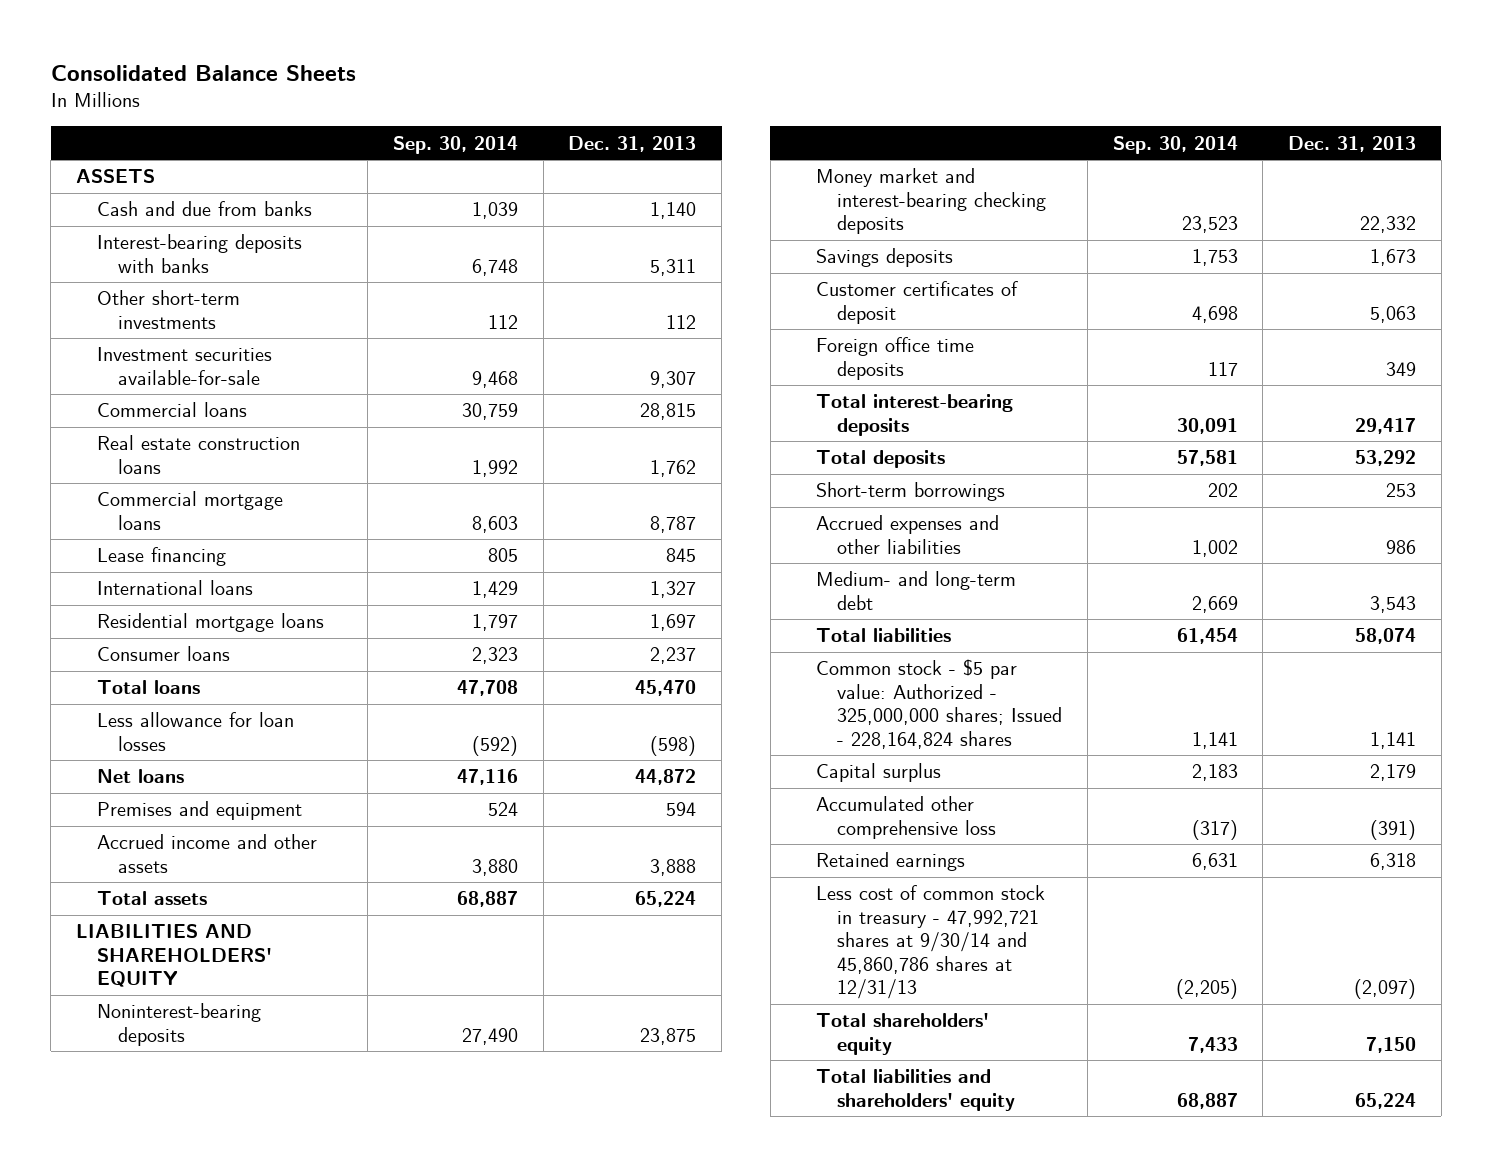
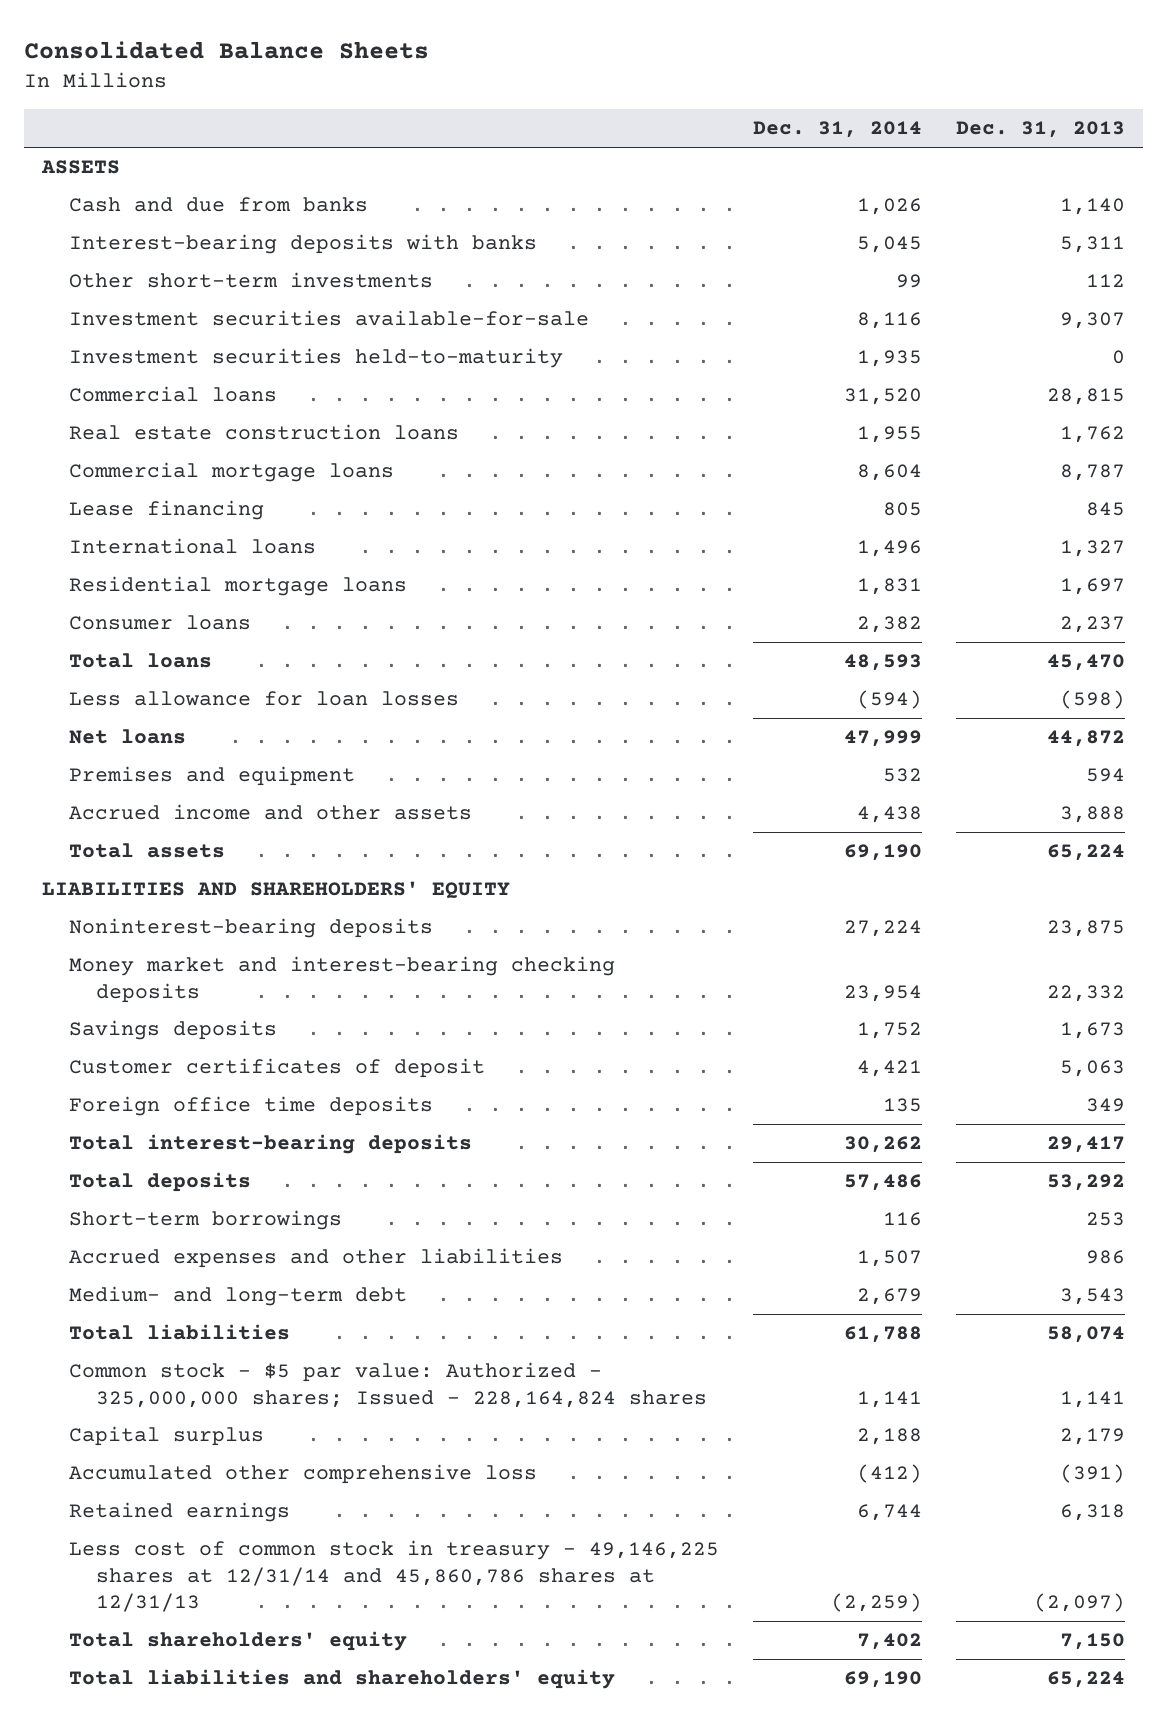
[393,135,519,154] Sep. 30, 2014 -> none
none -> [753,121,923,139] Dec. 31, 2014
none -> [68,348,563,369] Investment securities held-to-maturity
[816,885,1046,1000] Less cost of common stock in treasury - 47,992,721 shares at 9/30/14 and 45,860,786 shares at 12/31/13 -> [68,1540,719,1612] Less cost of common stock in treasury - 49,146,225 shares at 12/31/14 and 45,860,786 shares at 12/31/13

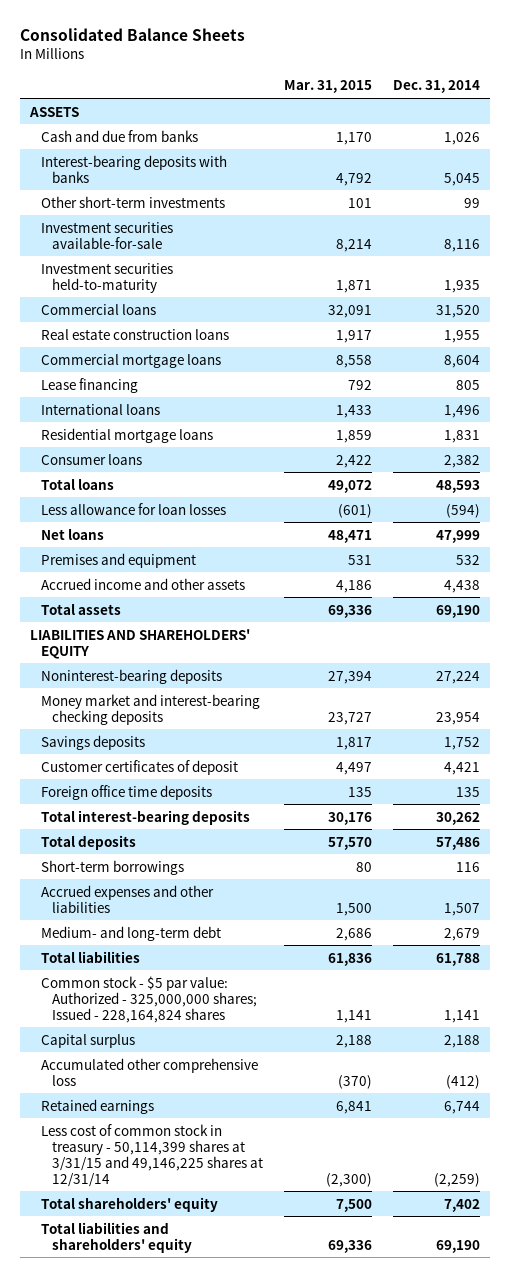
[956,121,1126,139] Dec. 31, 2013 -> none
none -> [283,80,372,94] Mar. 31, 2015
[68,1540,719,1612] Less cost of common stock in treasury - 49,146,225 shares at 12/31/14 and 45,860,786 shares at 12/31/13 -> [41,1123,263,1187] Less cost of common stock in treasury - 50,114,399 shares at 3/31/15 and 49,146,225 shares at 12/31/14

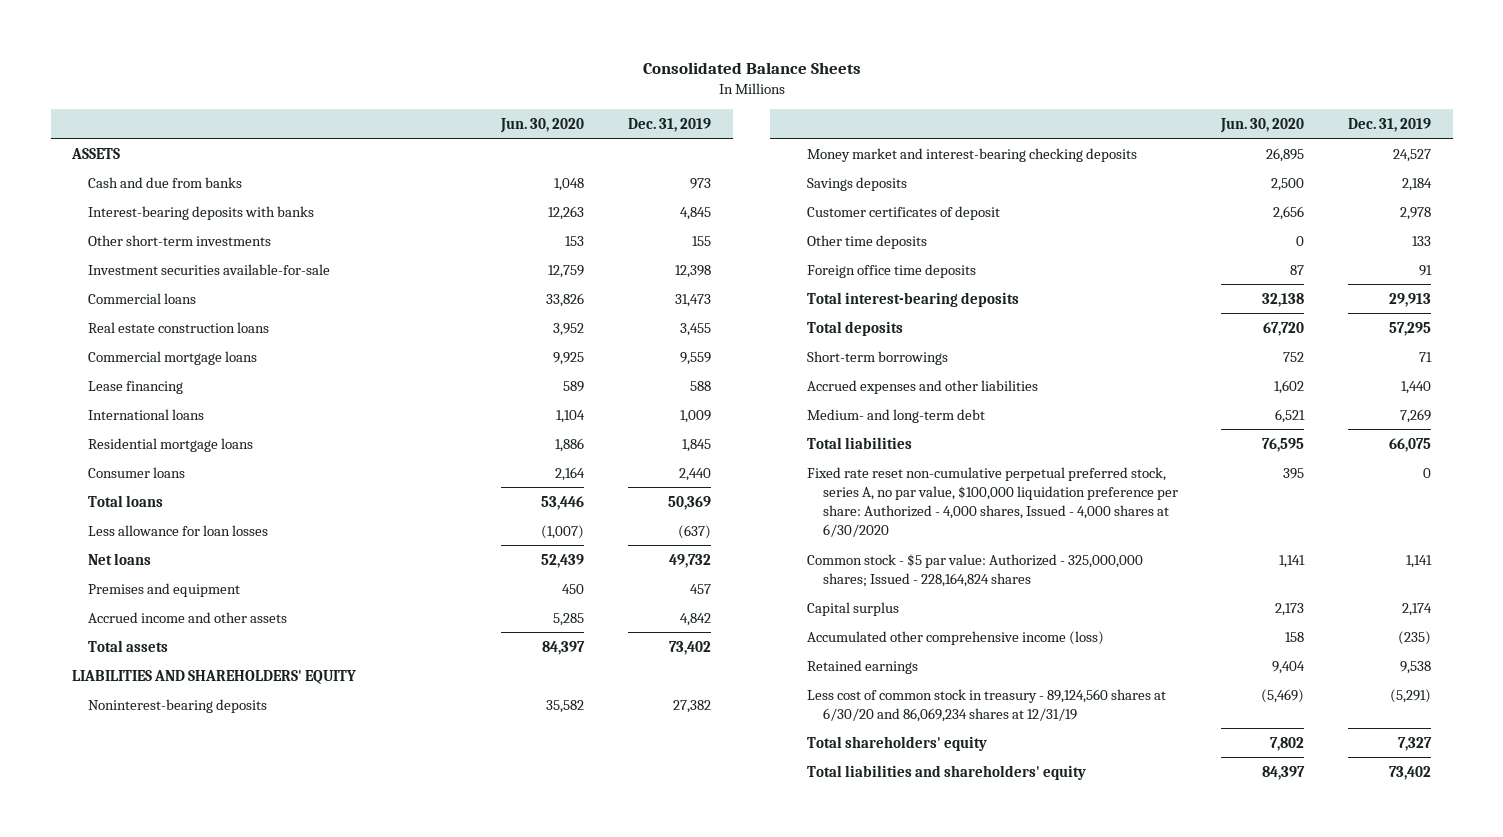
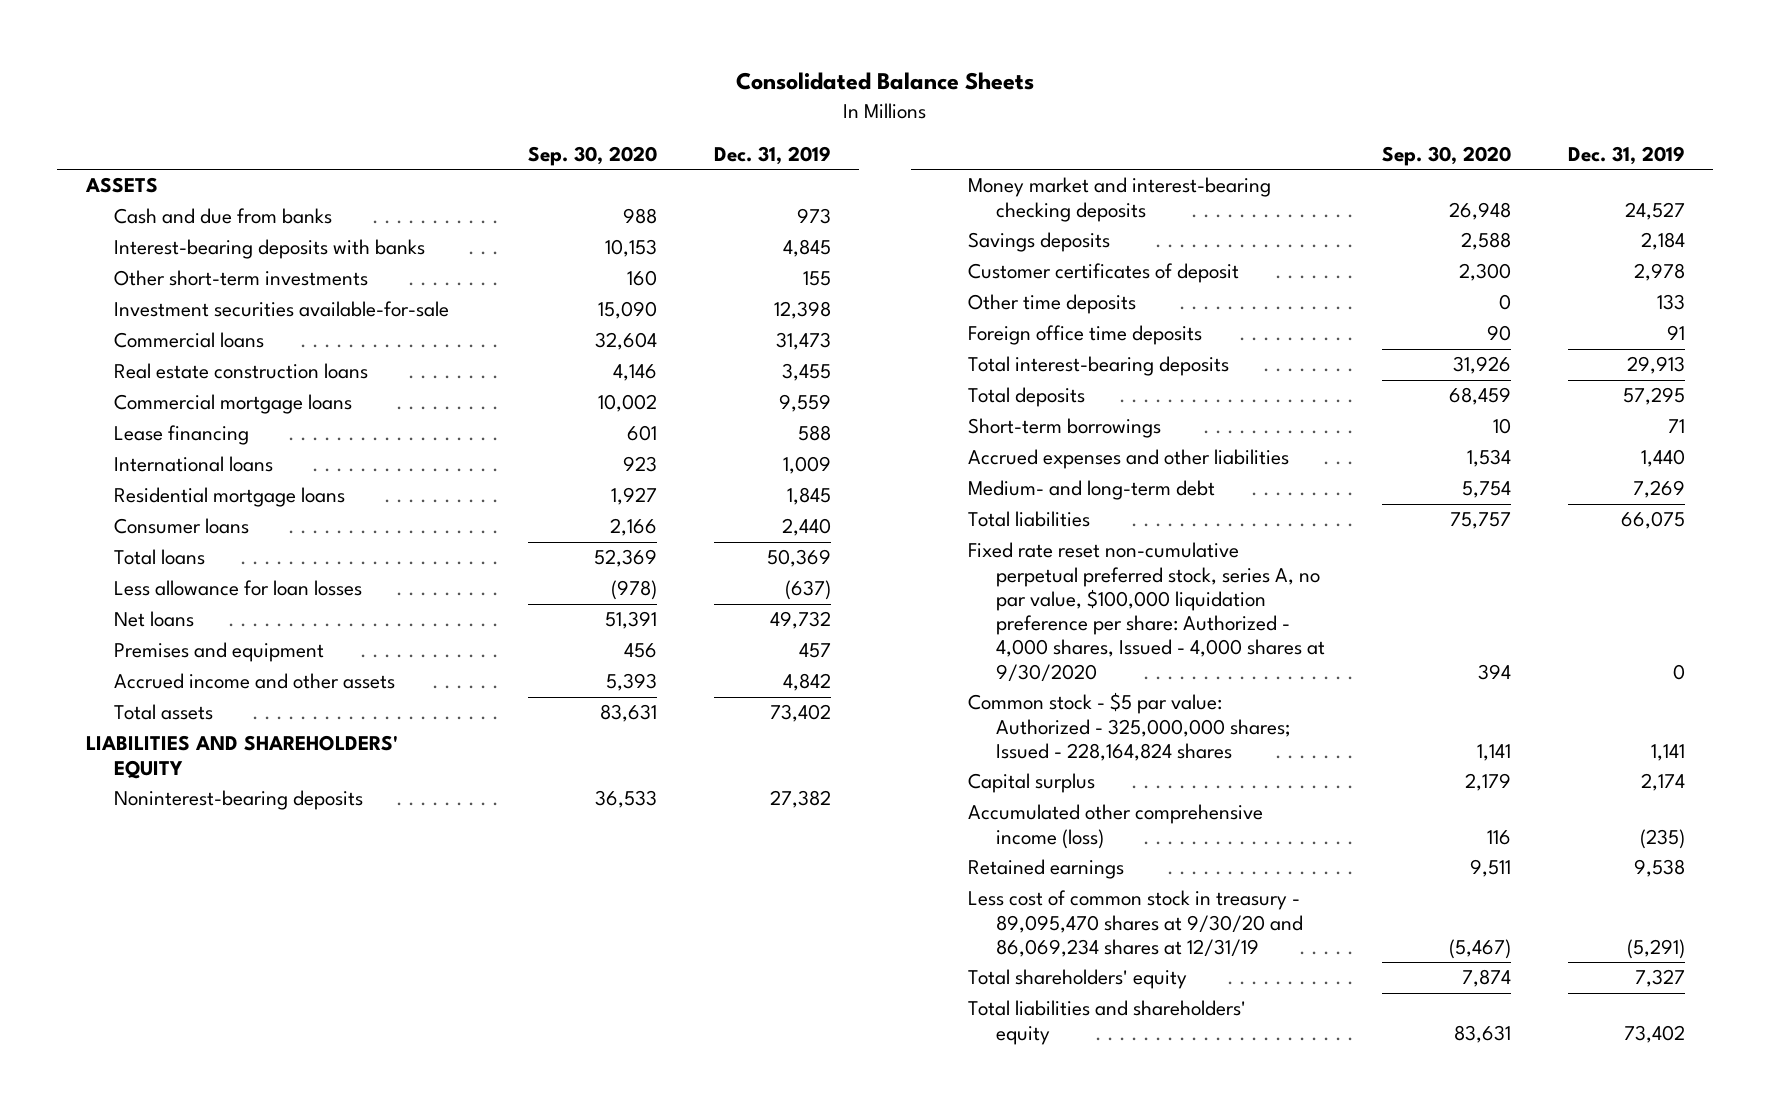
[500,117,585,133] Jun. 30, 2020 -> none
none -> [527,145,657,166] Sep. 30, 2020
[807,466,1178,538] Fixed rate reset non-cumulative perpetual preferred stock, series A, no par value, $100,000 liquidation preference per share: Authorized - 4,000 shares, Issued - 4,000 shares at 6/30/2020 -> [967,542,1326,682] Fixed rate reset non-cumulative perpetual preferred stock, series A, no par value, $100,000 liquidation preference per share: Authorized - 4,000 shares, Issued - 4,000 shares at 9/30/2020
[807,688,1167,722] Less cost of common stock in treasury - 89,124,560 shares at 6/30/20 and 86,069,234 shares at 12/31/19 -> [967,890,1304,957] Less cost of common stock in treasury - 89,095,470 shares at 9/30/20 and 86,069,234 shares at 12/31/19

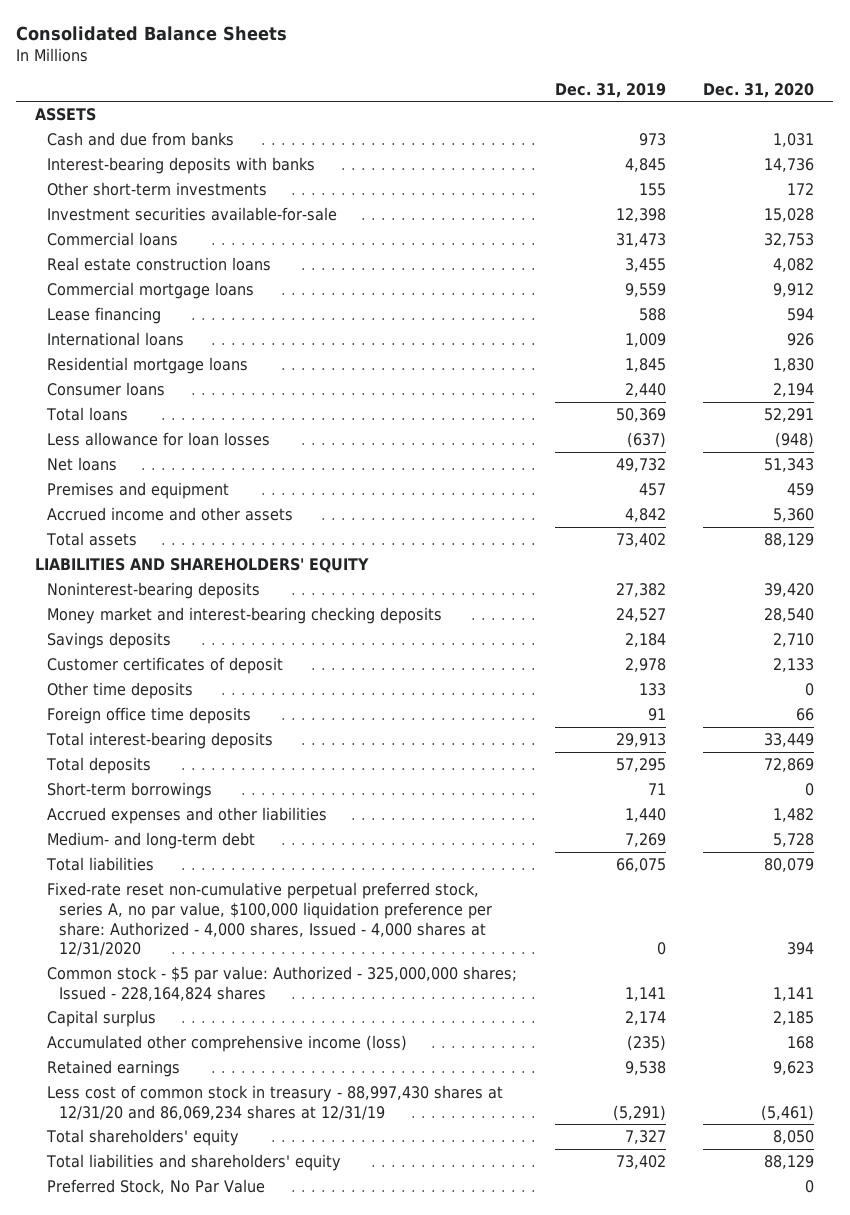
[527,145,657,166] Sep. 30, 2020 -> none
none -> [703,82,815,98] Dec. 31, 2020
[967,542,1326,682] Fixed rate reset non-cumulative perpetual preferred stock, series A, no par value, $100,000 liquidation preference per share: Authorized - 4,000 shares, Issued - 4,000 shares at 9/30/2020 -> [47,881,493,957] Fixed-rate reset non-cumulative perpetual preferred stock, series A, no par value, $100,000 liquidation preference per share: Authorized - 4,000 shares, Issued - 4,000 shares at 12/31/2020
[967,890,1304,957] Less cost of common stock in treasury - 89,095,470 shares at 9/30/20 and 86,069,234 shares at 12/31/19 -> [47,1084,504,1120] Less cost of common stock in treasury - 88,997,430 shares at 12/31/20 and 86,069,234 shares at 12/31/19
none -> [47,1178,266,1194] Preferred Stock, No Par Value

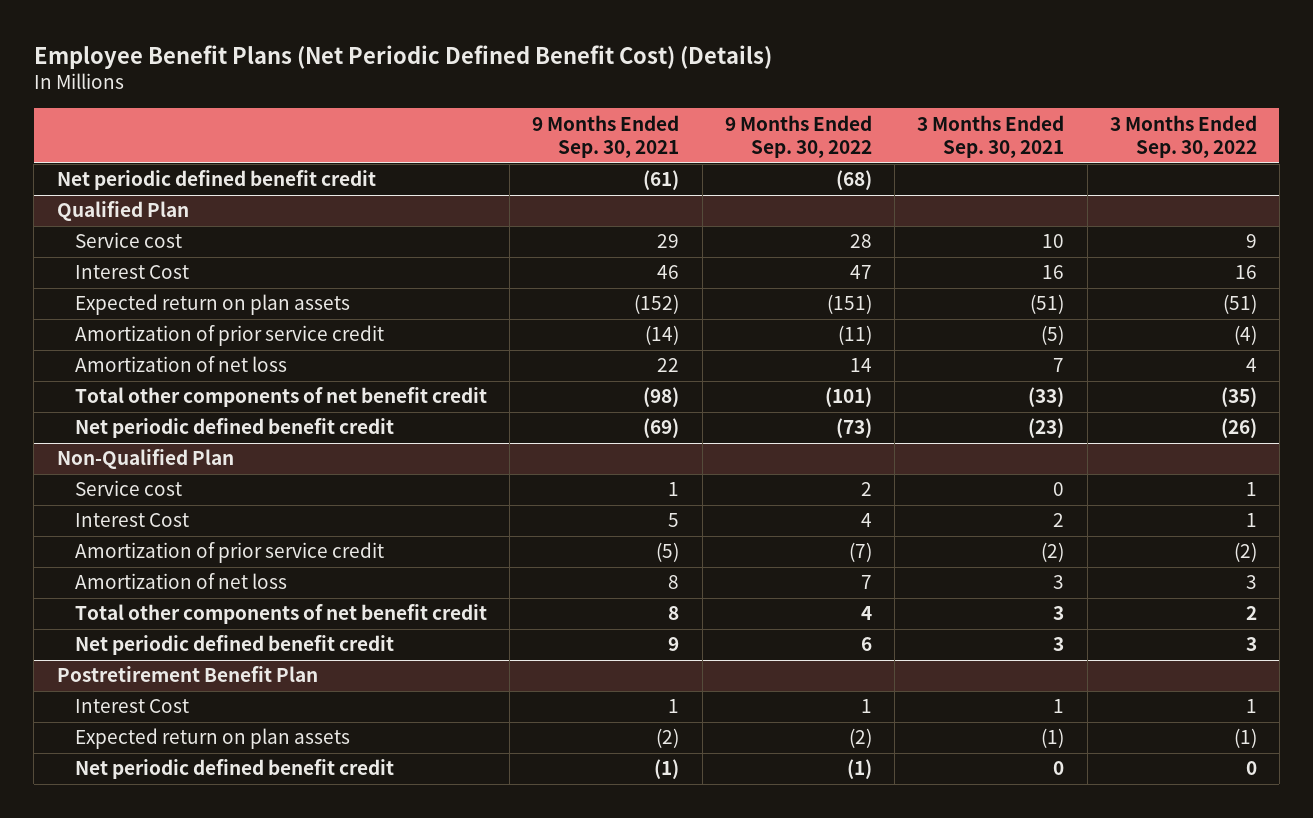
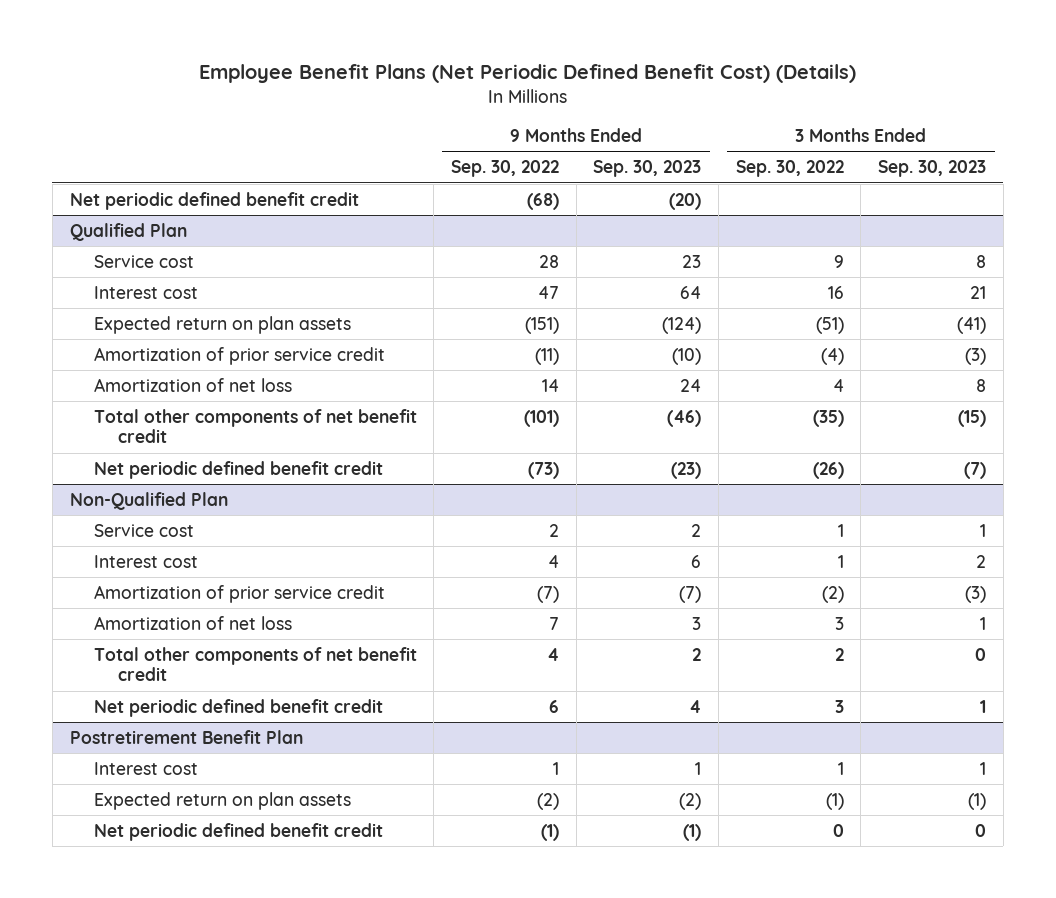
[532,114,680,159] 9 Months Ended Sep. 30, 2021 -> none
[917,114,1065,159] 3 Months Ended Sep. 30, 2021 -> none
none -> [593,160,702,178] Sep. 30, 2023
none -> [878,160,987,178] Sep. 30, 2023
[74,265,189,280] Interest Cost -> [93,285,198,299] Interest cost
[74,513,189,528] Interest Cost -> [93,554,198,568] Interest cost
[74,699,189,714] Interest Cost -> [93,761,198,775] Interest cost

